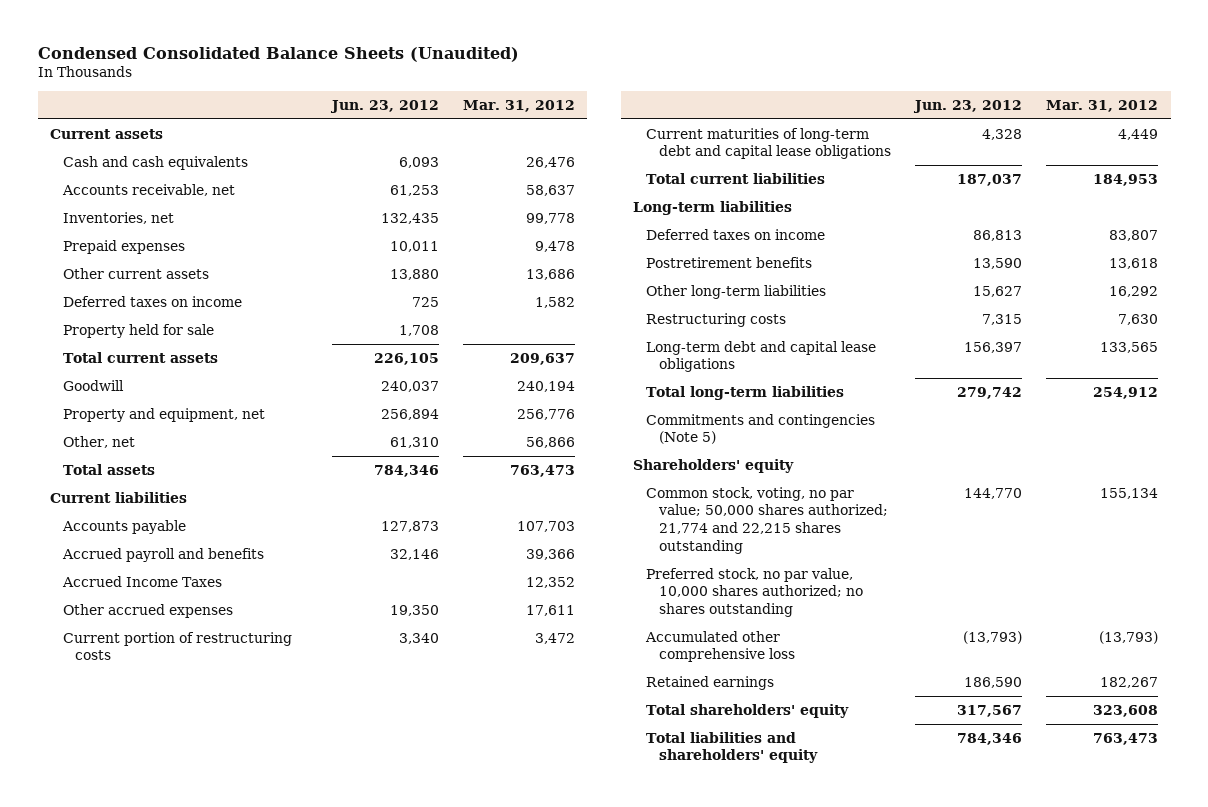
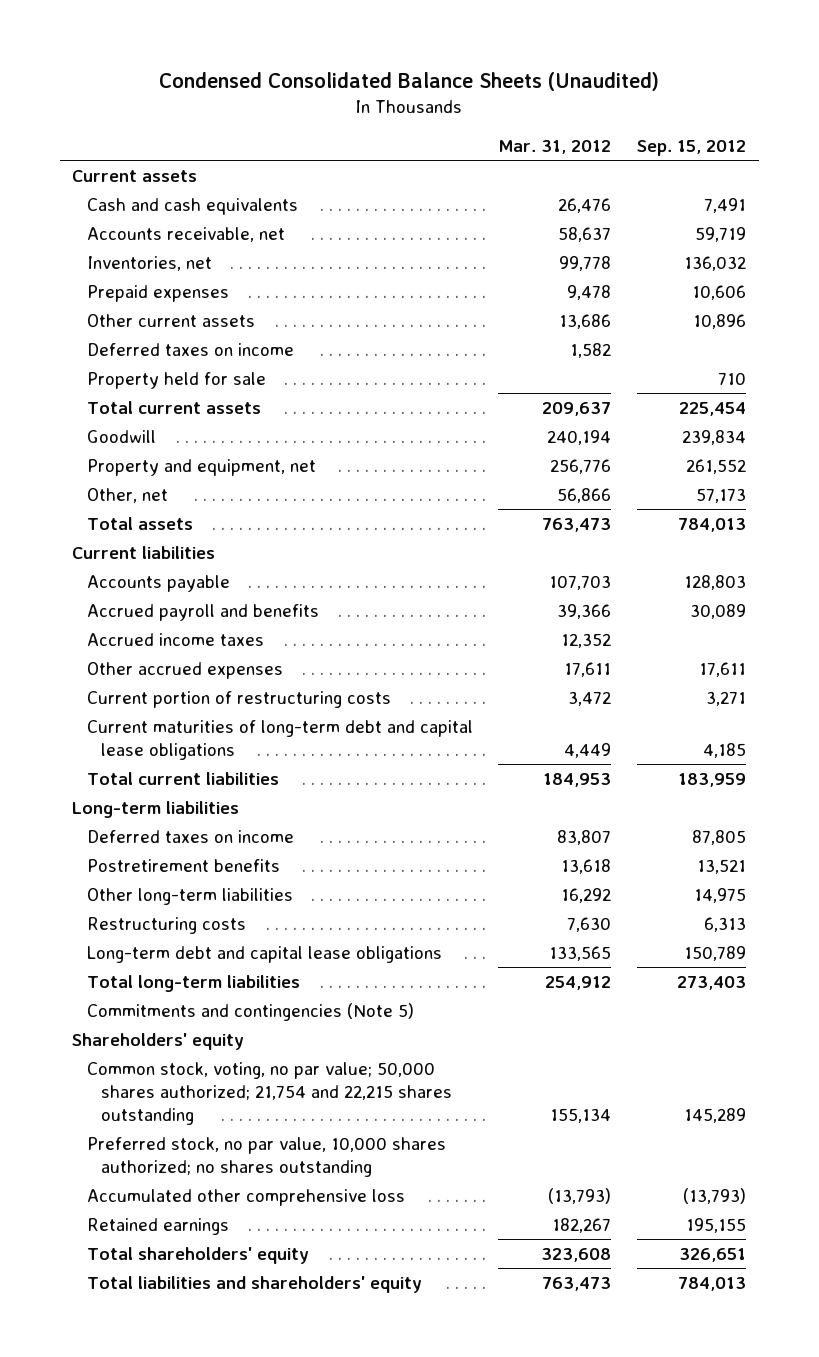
[329,99,439,113] Jun. 23, 2012 -> none
none -> [637,140,747,157] Sep. 15, 2012
[61,575,222,587] Accrued Income Taxes -> [86,632,264,646] Accrued income taxes
[646,486,888,554] Common stock, voting, no par value; 50,000 shares authorized; 21,774 and 22,215 shares outstanding -> [86,1061,452,1126] Common stock, voting, no par value; 50,000 shares authorized; 21,754 and 22,215 shares outstanding

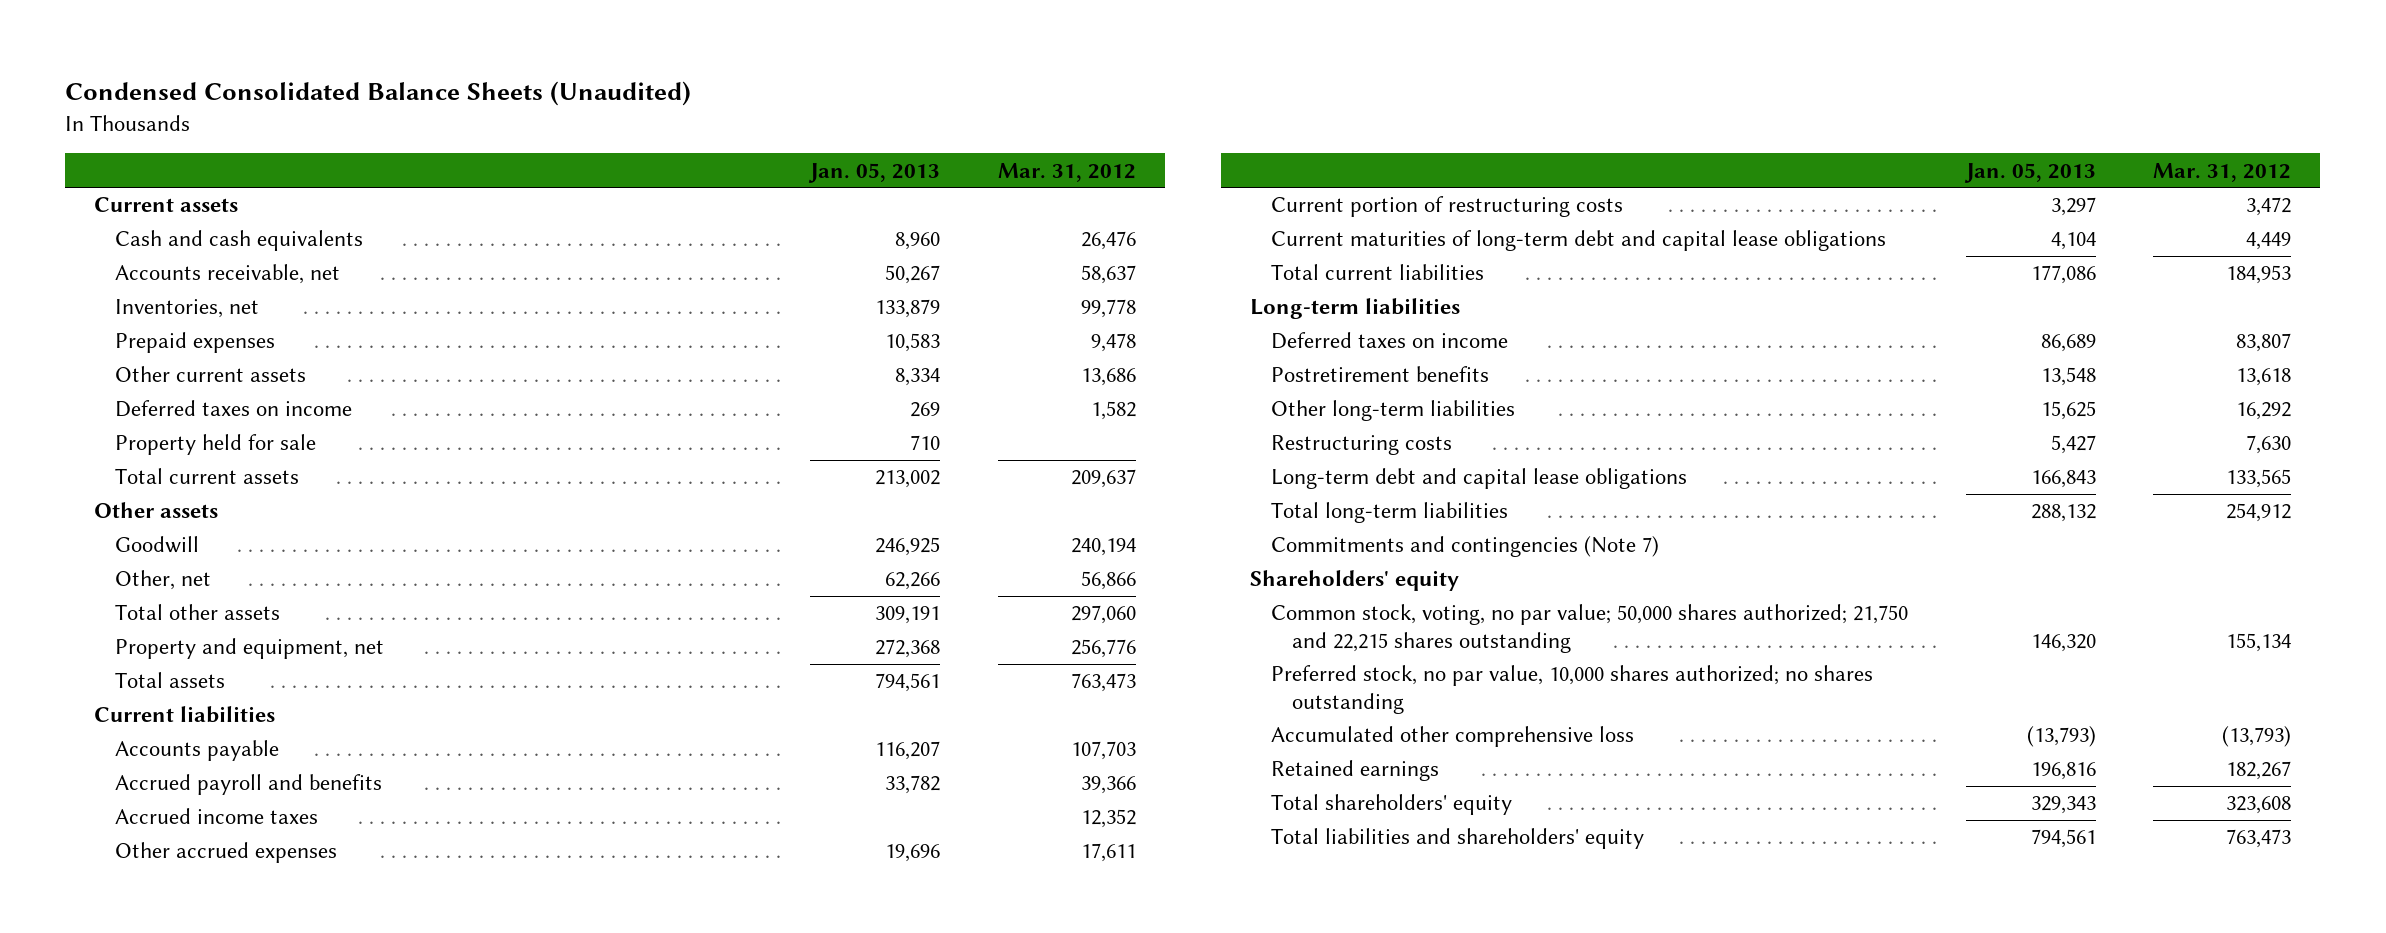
[637,140,747,157] Sep. 15, 2012 -> none
none -> [808,162,941,183] Jan. 05, 2013
none -> [94,502,219,519] Other assets
none -> [115,604,281,621] Total other assets
[86,458,316,476] Property and equipment, net -> [115,638,385,660] Property and equipment, net
[86,1002,414,1021] Commitments and contingencies (Note 5) -> [1270,536,1659,558] Commitments and contingencies (Note 7)
[86,1061,452,1126] Common stock, voting, no par value; 50,000 shares authorized; 21,754 and 22,215 shares outstanding -> [1270,604,1908,653] Common stock, voting, no par value; 50,000 shares authorized; 21,750 and 22,215 shares outstanding

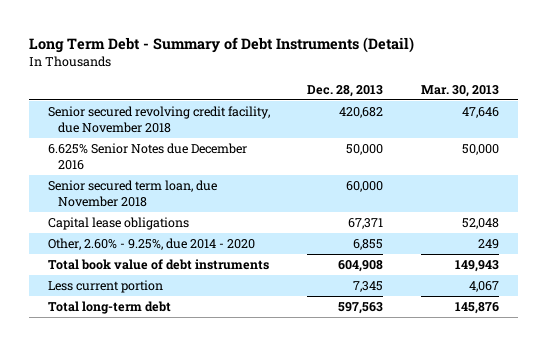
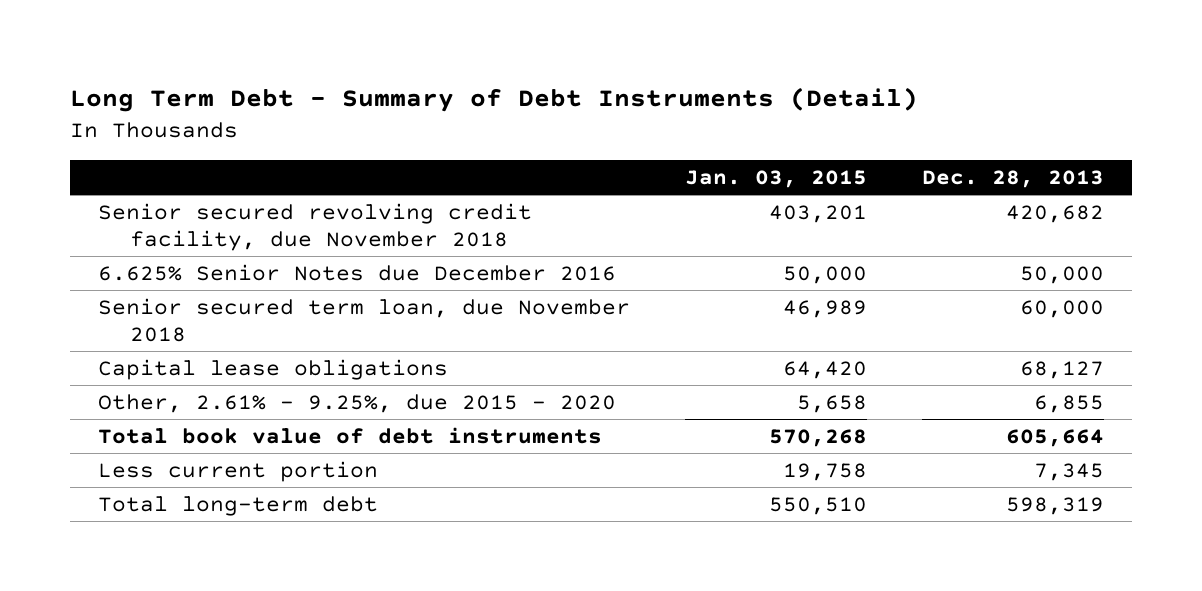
[421,84,500,97] Mar. 30, 2013 -> none
none -> [684,169,867,188] Jan. 03, 2015
[348,218,384,230] 67,371 -> [1020,360,1105,379] 68,127
[47,238,255,251] Other, 2.60% - 9.25%, due 2014 - 2020 -> [97,393,616,413] Other, 2.61% - 9.25%, due 2015 - 2020
[338,260,384,273] 604,908 -> [1006,428,1105,447] 605,664
[338,302,384,315] 597,563 -> [1006,496,1105,515] 598,319

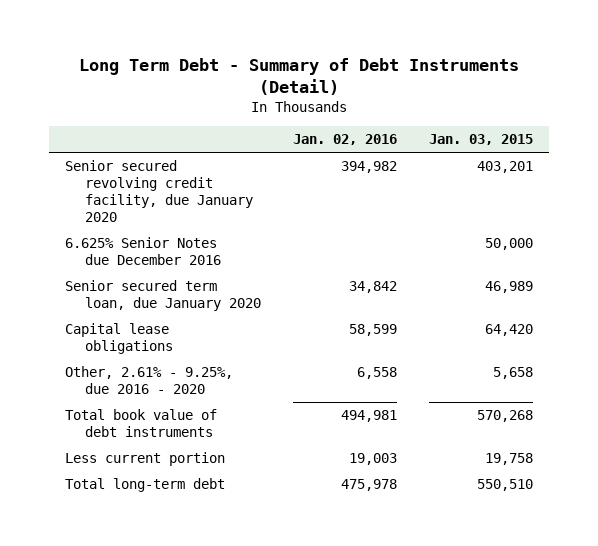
[922,169,1105,188] Dec. 28, 2013 -> none
none -> [293,134,398,146] Jan. 02, 2016
[97,202,532,251] Senior secured revolving credit facility, due November 2018 -> [64,160,254,222] Senior secured revolving credit facility, due January 2020
[97,297,630,342] Senior secured term loan, due November 2018 -> [64,280,262,312] Senior secured term loan, due January 2020
[97,393,616,413] Other, 2.61% - 9.25%, due 2015 - 2020 -> [64,366,233,395] Other, 2.61% - 9.25%, due 2016 - 2020

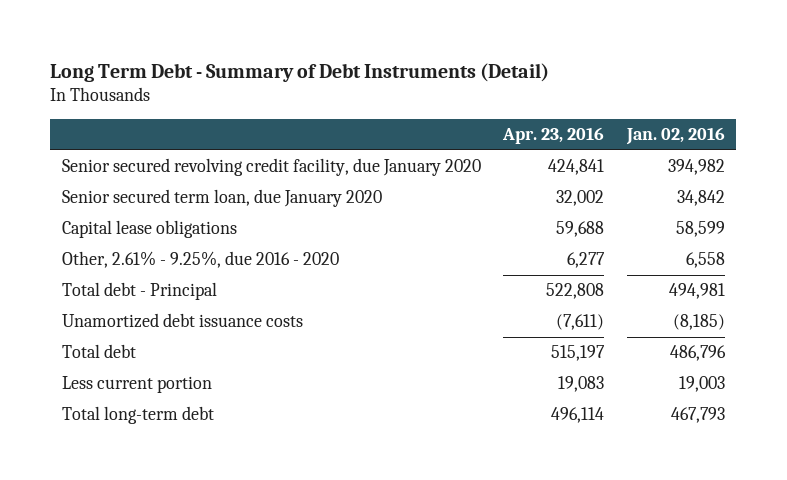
[429,134,534,146] Jan. 03, 2015 -> none
none -> [502,127,605,145] Apr. 23, 2016
[64,237,222,266] 6.625% Senior Notes due December 2016 -> none
none -> [61,282,217,301] Total debt - Principal
none -> [61,313,303,329] Unamortized debt issuance costs
[64,409,217,438] Total book value of debt instruments -> [61,344,136,359] Total debt
[341,410,398,423] 494,981 -> [669,345,726,362] 486,796
[341,479,398,492] 475,978 -> [670,407,725,424] 467,793

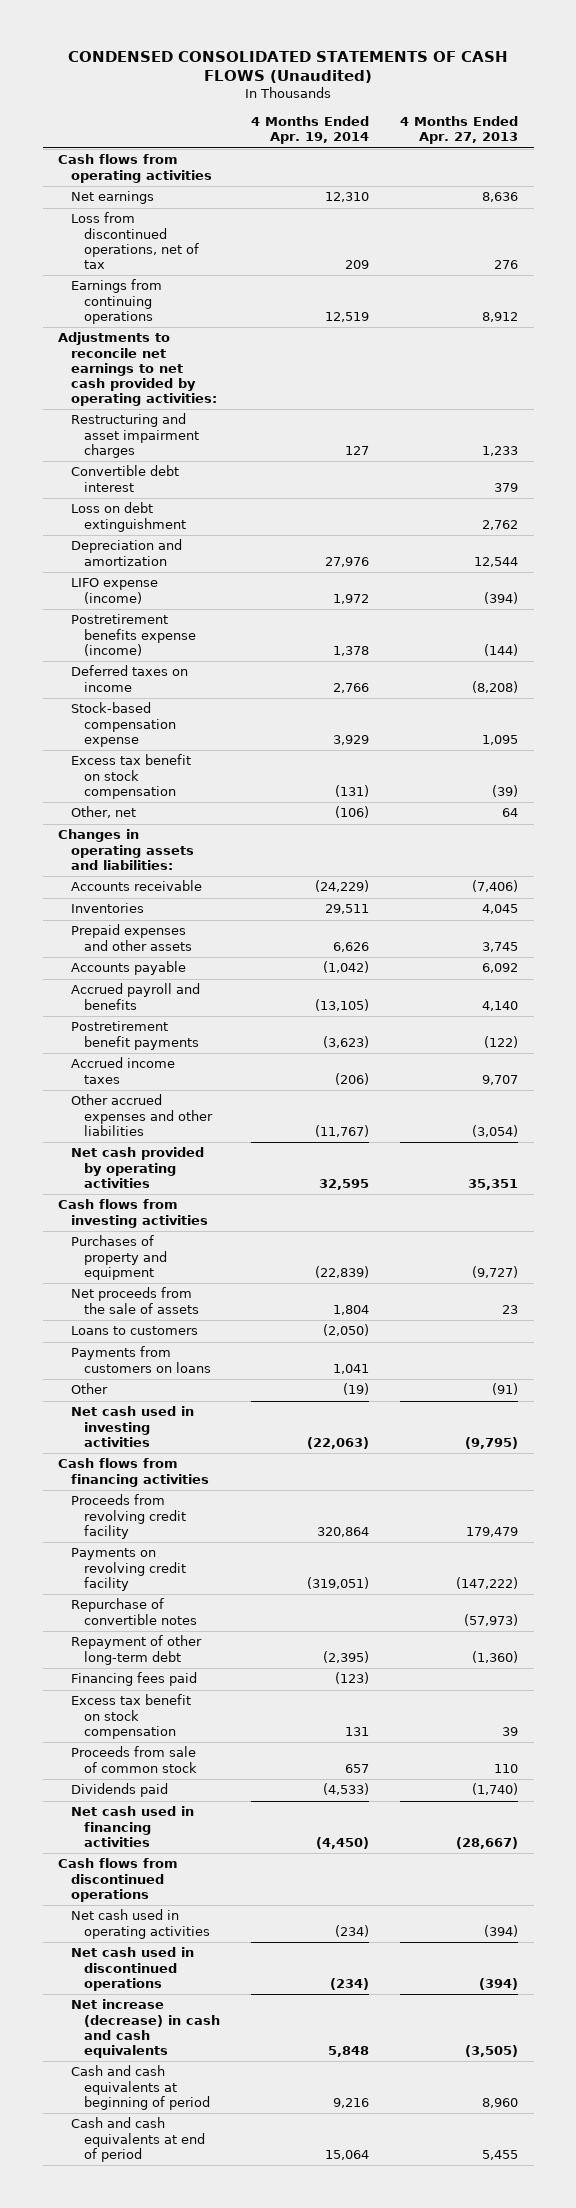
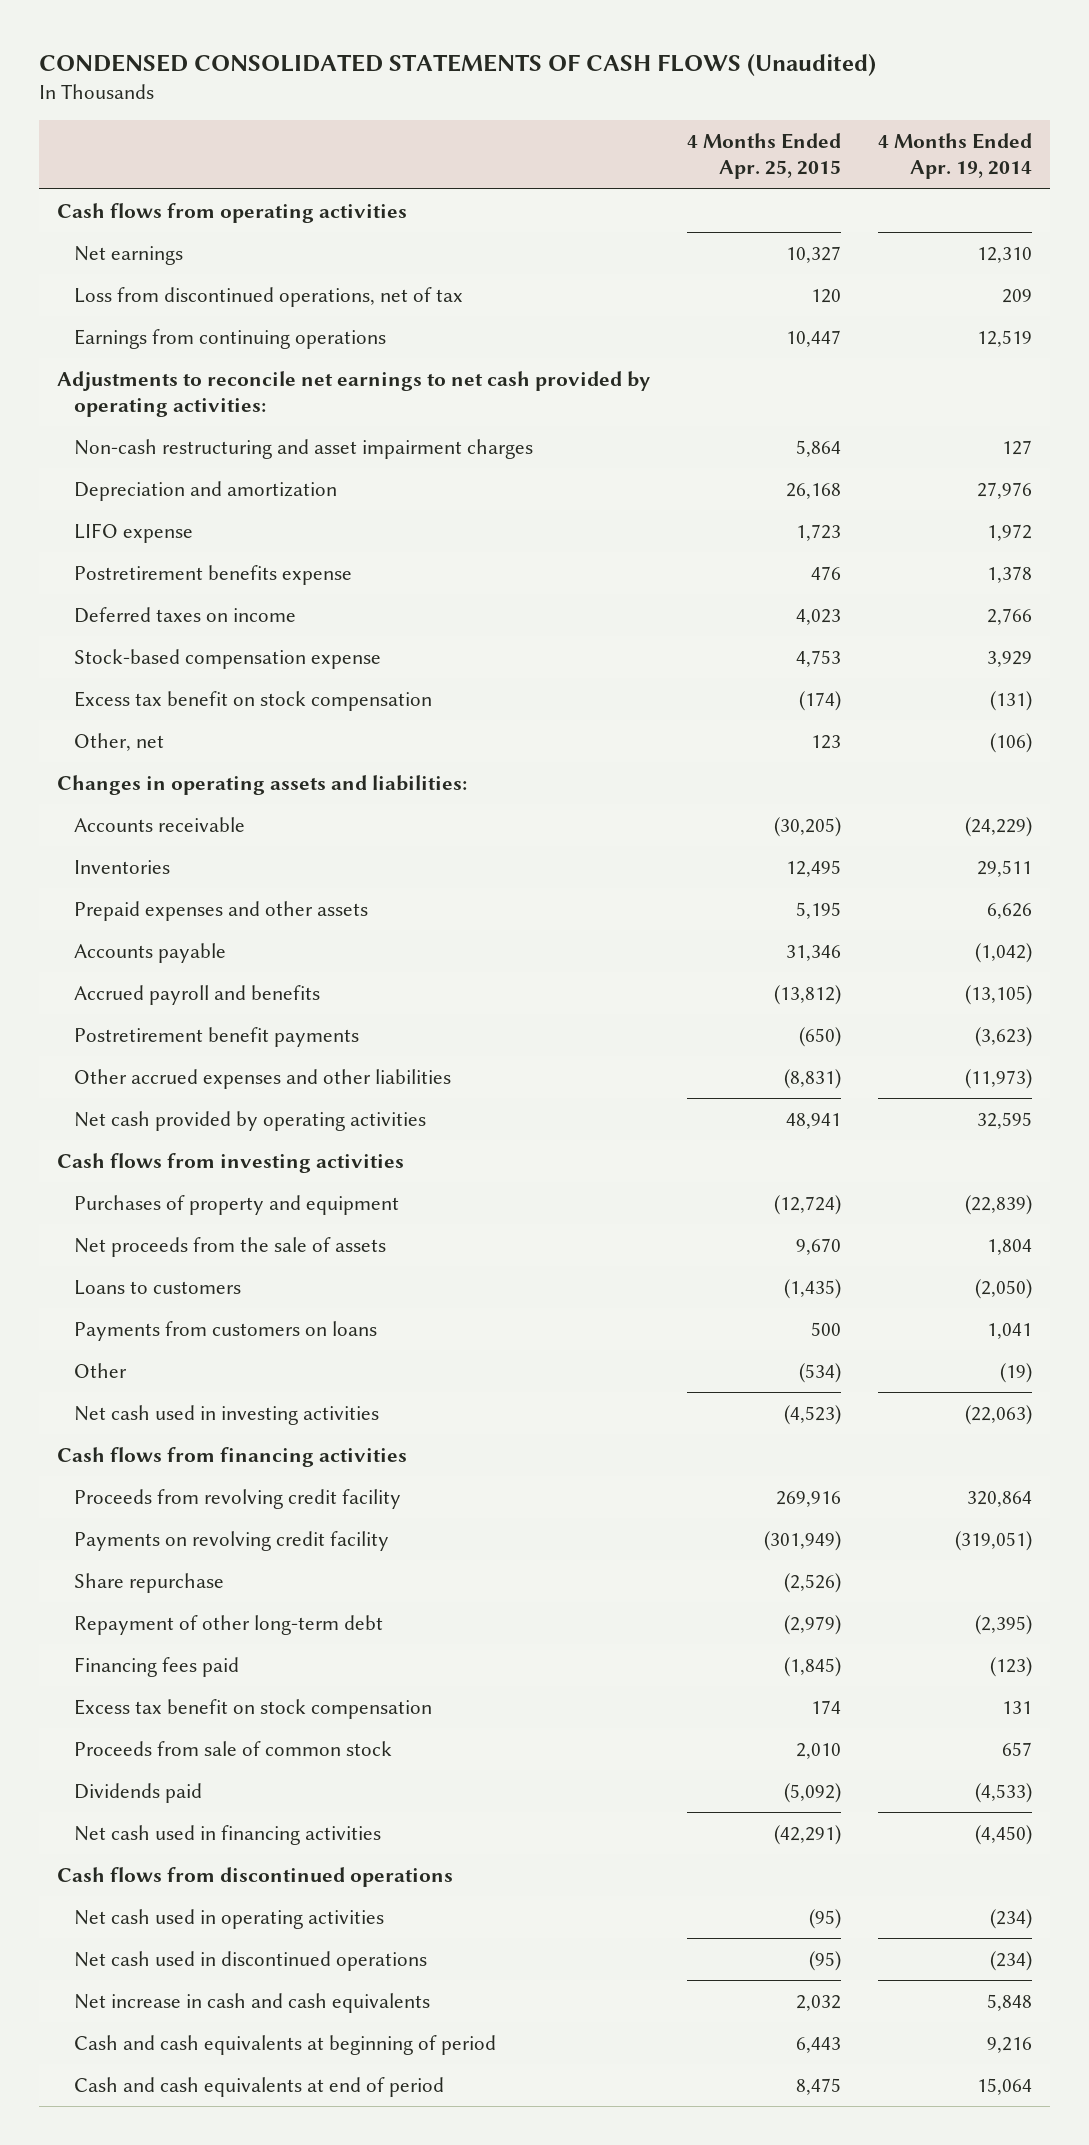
[400,116,519,145] 4 Months Ended Apr. 27, 2013 -> none
none -> [686,133,841,180] 4 Months Ended Apr. 25, 2015
[71,465,180,492] Convertible debt interest -> none
[71,502,187,532] Loss on debt extinguishment -> none
[71,413,200,458] Restructuring and asset impairment charges -> [74,438,534,459] Non-cash restructuring and asset impairment charges
[71,578,159,604] LIFO expense (income) -> [74,522,194,543] LIFO expense
[71,614,197,656] Postretirement benefits expense (income) -> [74,564,353,585] Postretirement benefits expense
[71,1057,176,1084] Accrued income taxes -> none
[315,1124,370,1137] (11,767) -> [964,1068,1032,1089] (11,973)
[71,1598,198,1625] Repurchase of convertible notes -> none
none -> [74,1572,225,1593] Share repurchase
[71,1999,221,2058] Net increase (decrease) in cash and cash equivalents -> [74,1992,431,2013] Net increase in cash and cash equivalents

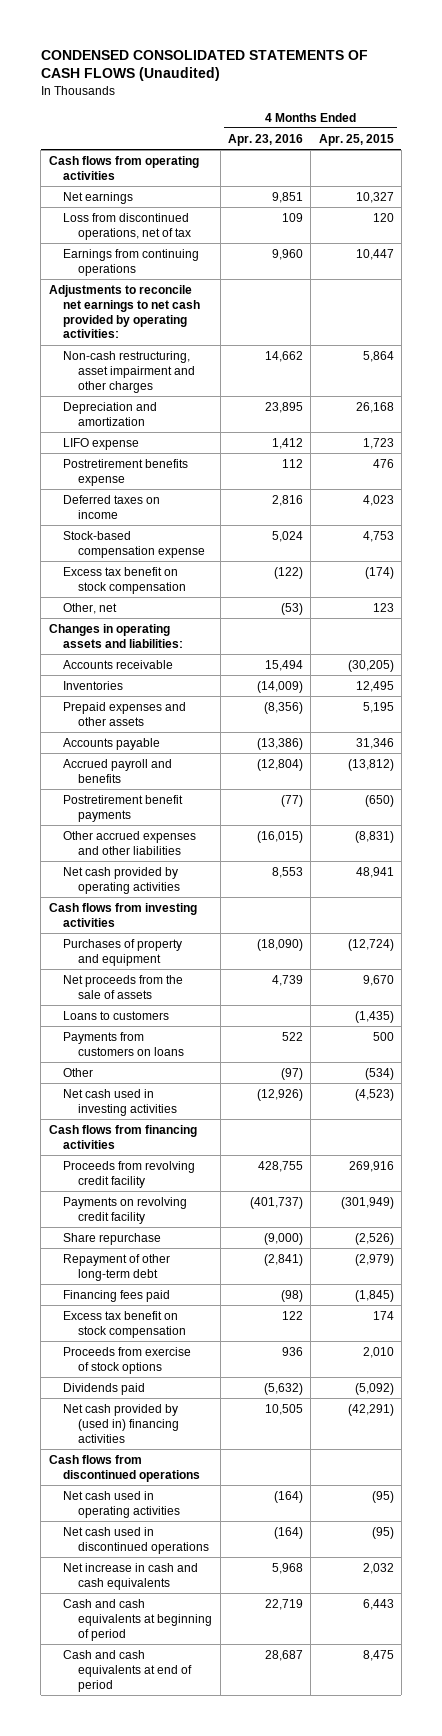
[877,133,1032,180] 4 Months Ended Apr. 19, 2014 -> none
none -> [227,133,303,146] Apr. 23, 2016
[74,438,534,459] Non-cash restructuring and asset impairment charges -> [63,350,196,393] Non-cash restructuring, asset impairment and other charges
[74,1740,393,1756] Proceeds from sale of common stock -> [63,1346,192,1374] Proceeds from exercise of stock options
[74,1824,382,1845] Net cash used in financing activities -> [63,1403,180,1443] Net cash provided by (used in) financing activities

